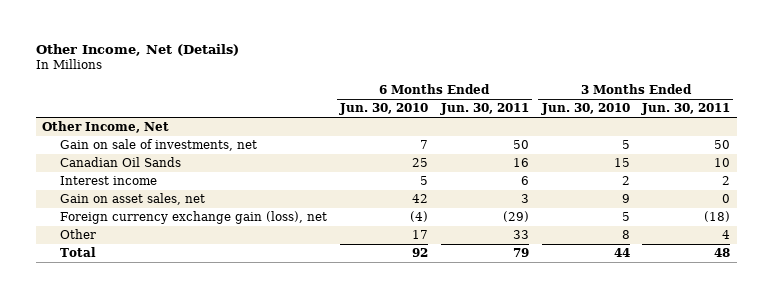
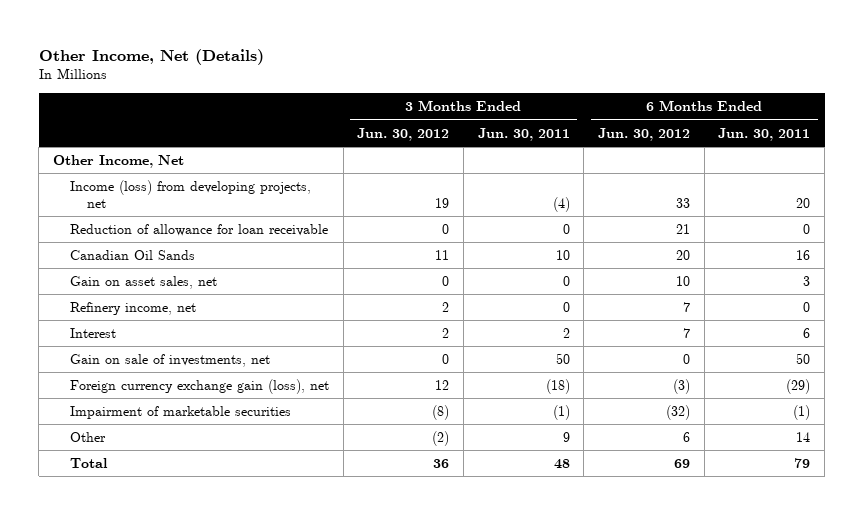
[339,103,429,116] Jun. 30, 2010 -> none
[540,103,630,116] Jun. 30, 2010 -> none
none -> [357,127,450,141] Jun. 30, 2012
none -> [598,127,691,141] Jun. 30, 2012
none -> [69,179,311,208] Income (loss) from developing projects, net
none -> [69,223,328,236] Reduction of allowance for loan receivable
[60,176,158,186] Interest income -> none
none -> [69,301,196,315] Refinery income, net
none -> [69,327,116,338] Interest
[60,139,258,152] Gain on sale of investments, net -> [69,353,270,367] Gain on sale of investments, net
none -> [69,405,291,419] Impairment of marketable securities
[512,230,529,240] 33 -> [796,431,811,442] 14
[722,230,731,240] 4 -> [562,431,570,442] 9

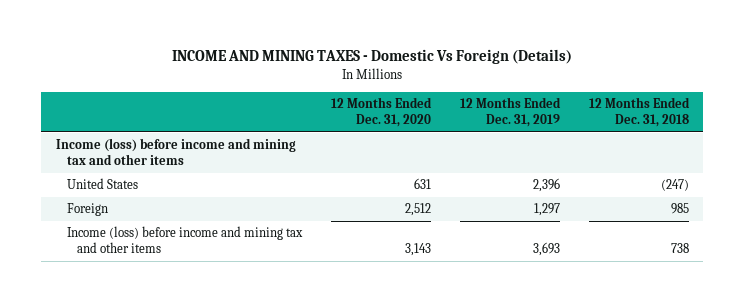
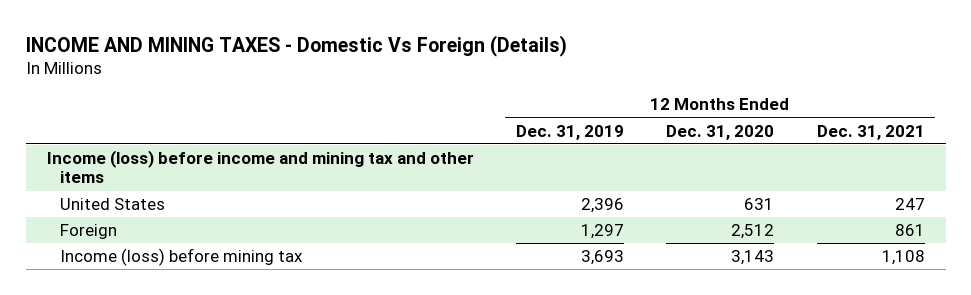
[588,97,690,128] 12 Months Ended Dec. 31, 2018 -> none
none -> [816,124,925,140] Dec. 31, 2021
[66,226,303,254] Income (loss) before income and mining tax and other items -> [59,248,303,267] Income (loss) before mining tax

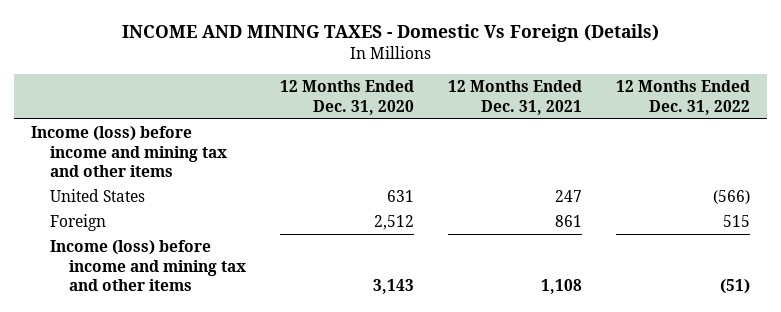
[516,124,625,140] Dec. 31, 2019 -> none
none -> [616,80,751,115] 12 Months Ended Dec. 31, 2022
[59,248,303,267] Income (loss) before mining tax -> [50,239,247,292] Income (loss) before income and mining tax and other items

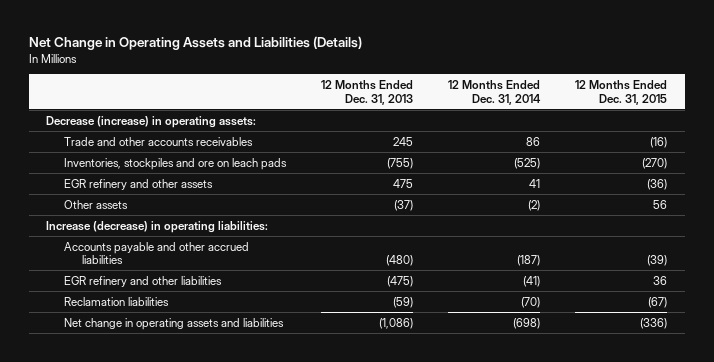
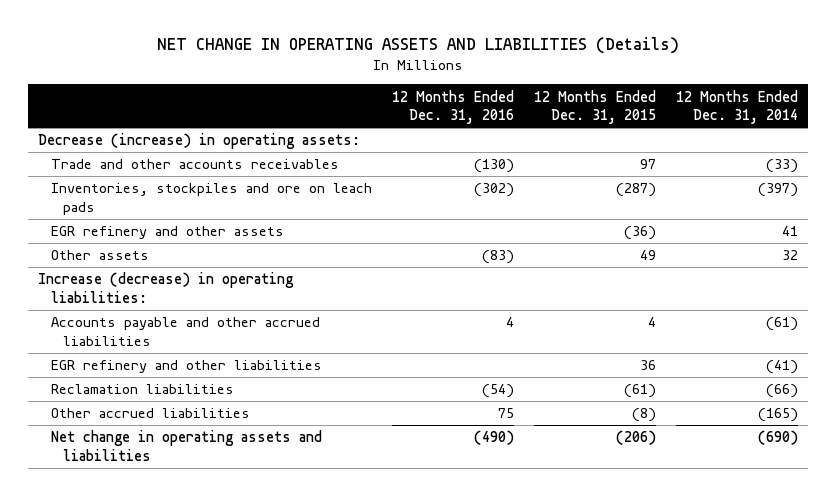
[28,36,362,51] Net Change in Operating Assets and Liabilities (Details) -> [156,37,679,55] NET CHANGE IN OPERATING ASSETS AND LIABILITIES (Details)
[321,80,414,105] 12 Months Ended Dec. 31, 2013 -> none
none -> [391,89,514,124] 12 Months Ended Dec. 31, 2016
[526,136,541,146] 86 -> [765,159,798,174] (33)
[650,136,668,148] (16) -> [639,159,656,170] 97
[514,157,541,169] (525) -> [757,183,798,198] (397)
[642,157,668,169] (270) -> [615,183,656,198] (287)
[528,199,541,211] (2) -> [781,250,798,261] 32
[653,199,668,209] 56 -> [639,250,656,261] 49
[517,255,541,267] (187) -> [765,317,798,332] (61)
[647,255,668,267] (39) -> [647,317,656,328] 4
[521,296,541,308] (70) -> [765,384,798,399] (66)
[648,296,668,308] (67) -> [623,384,656,399] (61)
none -> [50,408,250,419] Other accrued liabilities
[513,317,541,329] (698) -> [757,430,798,446] (690)
[640,317,668,329] (336) -> [615,430,656,446] (206)

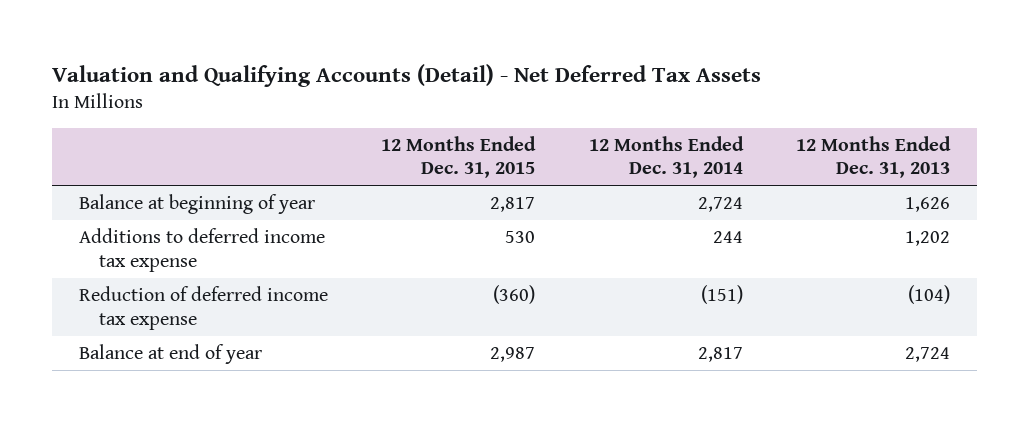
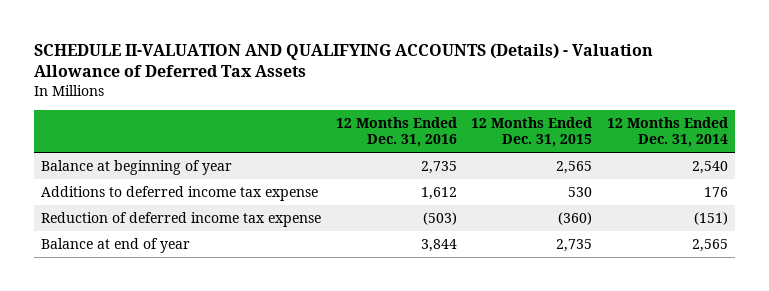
[51,64,761,88] Valuation and Qualifying Accounts (Detail) - Net Deferred Tax Assets -> [34,42,654,78] SCHEDULE II-VALUATION AND QUALIFYING ACCOUNTS (Details) - Valuation Allowance of Deferred Tax Assets
[796,135,952,179] 12 Months Ended Dec. 31, 2013 -> none
none -> [335,116,457,148] 12 Months Ended Dec. 31, 2016
[490,197,536,213] 2,817 -> [556,160,593,174] 2,565
[697,197,743,213] 2,724 -> [691,160,728,174] 2,540
[712,231,743,244] 244 -> [703,186,728,197] 176
[490,347,536,363] 2,987 -> [556,238,593,252] 2,735
[697,347,743,363] 2,817 -> [691,238,728,252] 2,565

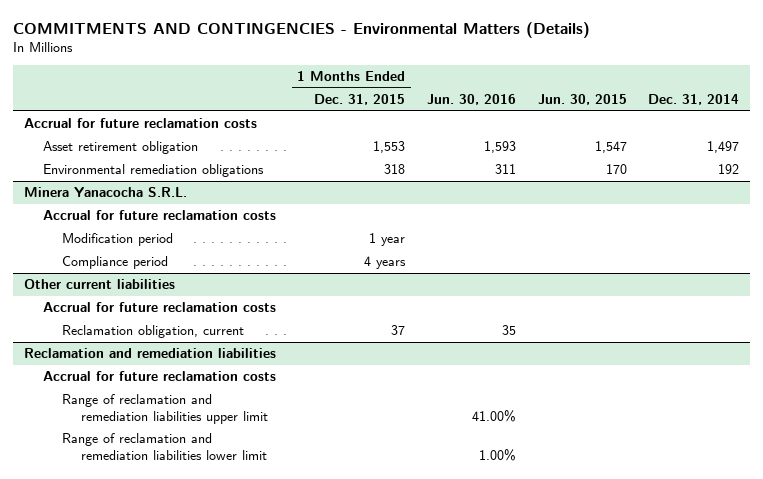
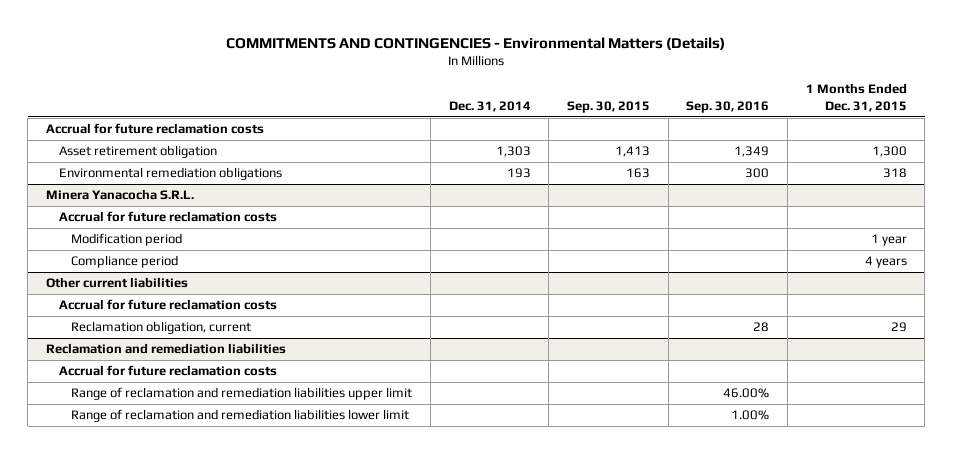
[426,94,516,106] Jun. 30, 2016 -> none
[537,94,627,106] Jun. 30, 2015 -> none
none -> [567,100,651,113] Sep. 30, 2015
none -> [686,100,770,113] Sep. 30, 2016
[373,141,406,154] 1,553 -> [871,146,907,158] 1,300
[707,141,740,154] 1,497 -> [495,146,531,158] 1,303
[718,164,740,175] 192 -> [506,168,531,179] 193
[391,325,406,336] 37 -> [890,322,907,333] 29

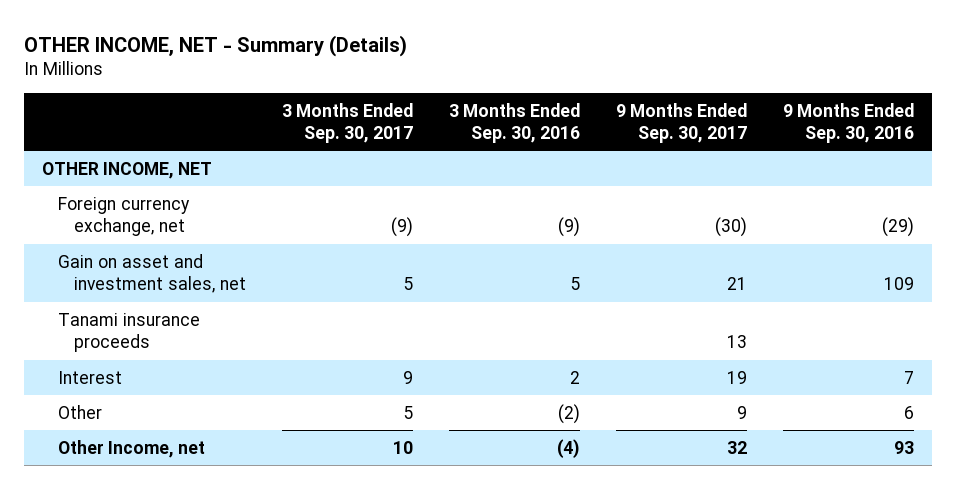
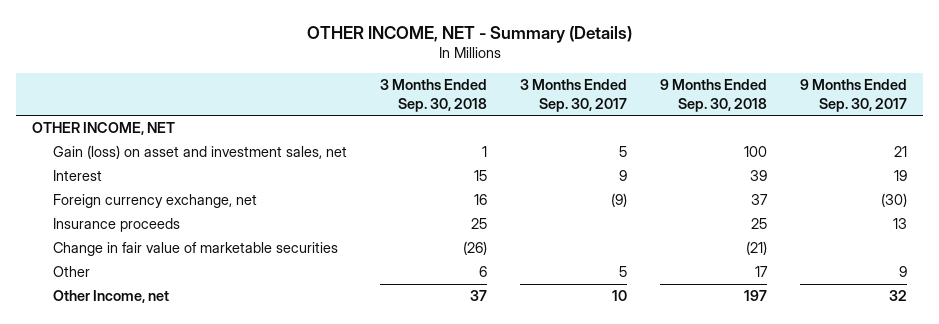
[448,102,580,144] 3 Months Ended Sep. 30, 2016 -> none
[782,102,914,144] 9 Months Ended Sep. 30, 2016 -> none
none -> [380,79,488,112] 3 Months Ended Sep. 30, 2018
none -> [660,79,768,112] 9 Months Ended Sep. 30, 2018
[58,312,201,353] Tanami insurance proceeds -> none
[58,253,246,294] Gain on asset and investment sales, net -> [53,145,348,160] Gain (loss) on asset and investment sales, net
[58,196,191,237] Foreign currency exchange, net -> [53,194,258,209] Foreign currency exchange, net
none -> [53,218,181,233] Insurance proceeds
none -> [53,242,339,257] Change in fair value of marketable securities

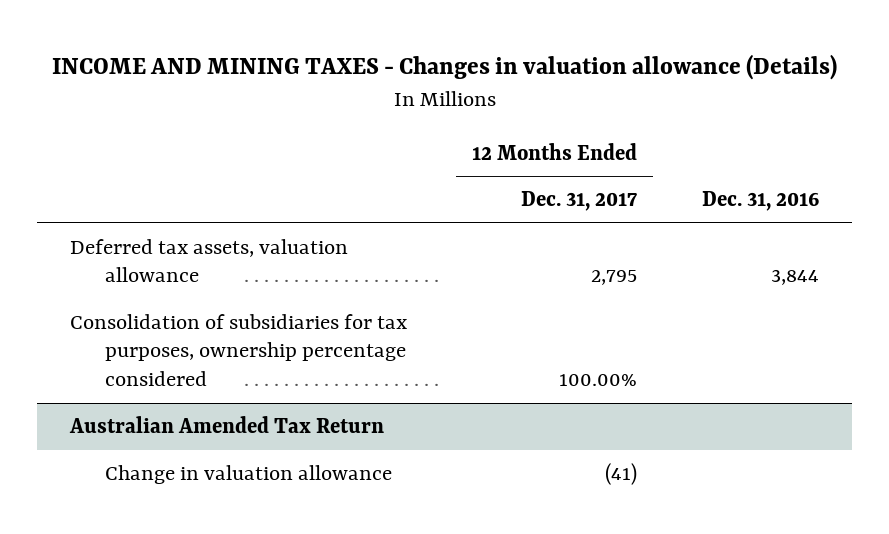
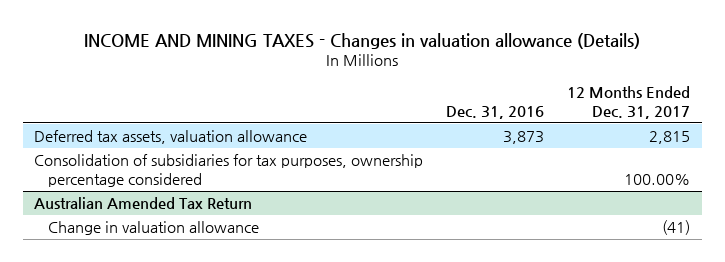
[591,270,638,286] 2,795 -> [649,131,691,145] 2,815
[771,269,820,286] 3,844 -> [503,131,545,145] 3,873

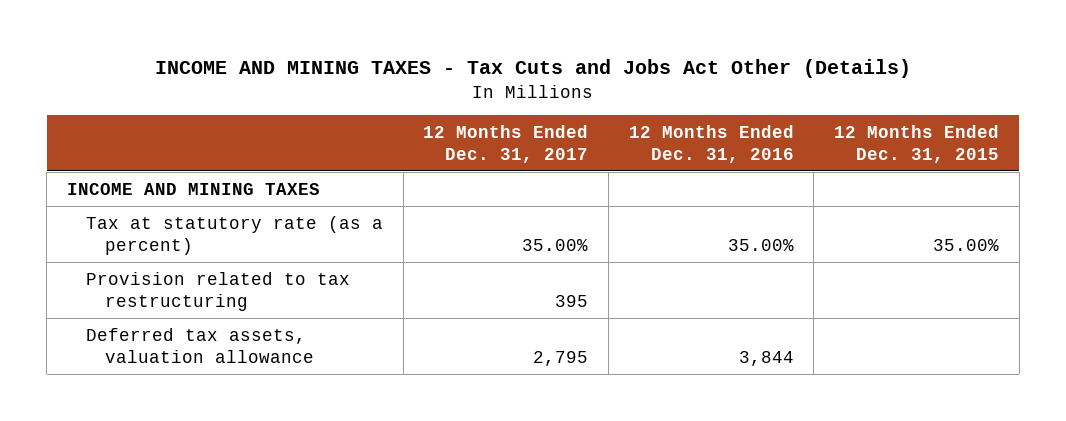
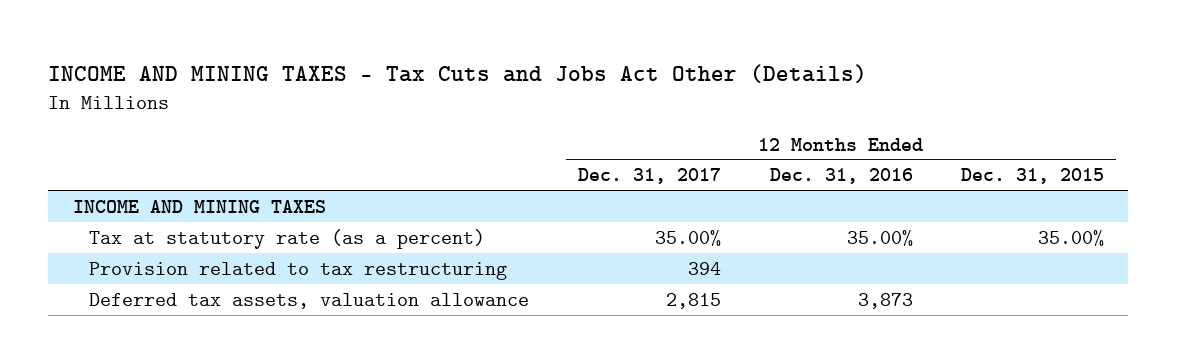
[555,294,589,307] 395 -> [687,261,721,275] 394
[533,350,589,366] 2,795 -> [665,292,721,309] 2,815
[738,350,794,366] 3,844 -> [857,292,913,309] 3,873

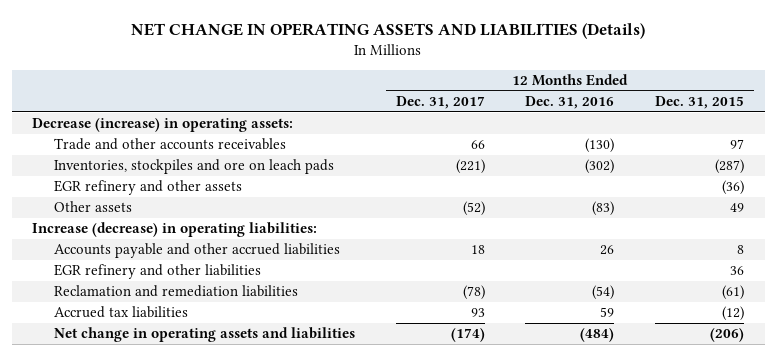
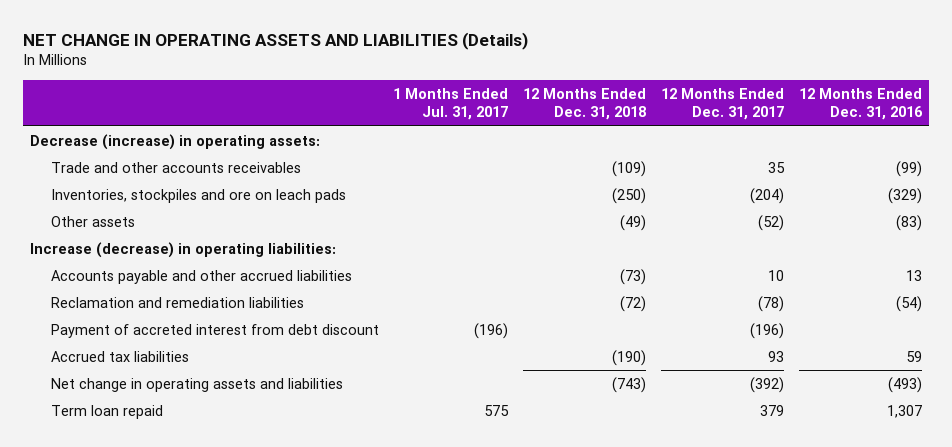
[655,96,745,110] Dec. 31, 2015 -> none
none -> [393,87,509,121] 1 Months Ended Jul. 31, 2017
none -> [523,87,647,121] 12 Months Ended Dec. 31, 2018
[54,180,243,196] EGR refinery and other assets -> none
[470,140,485,150] 66 -> [768,161,786,173] 35
[585,138,615,154] (130) -> [896,160,923,177] (99)
[455,159,485,175] (221) -> [750,187,785,204] (204)
[585,159,615,175] (302) -> [888,187,923,204] (329)
[54,264,262,280] EGR refinery and other liabilities -> none
[470,245,485,255] 18 -> [768,269,785,281] 10
[600,245,615,256] 26 -> [906,269,923,281] 13
none -> [50,323,379,338] Payment of accreted interest from debt discount
[450,328,485,343] (174) -> [750,376,785,393] (392)
[580,328,615,343] (484) -> [888,376,923,393] (493)
none -> [50,404,163,419] Term loan repaid

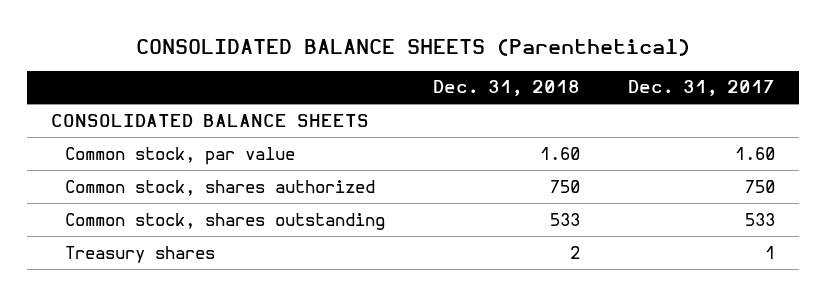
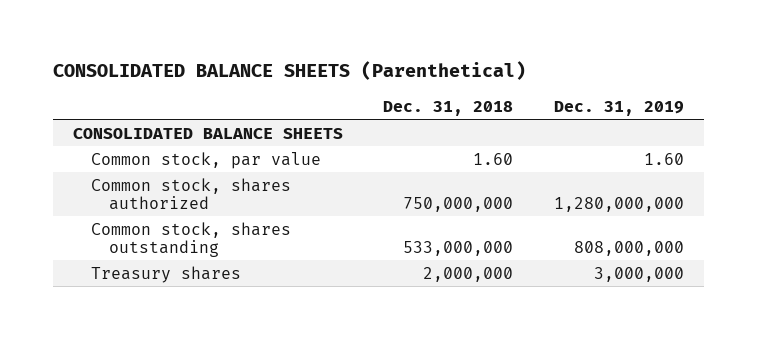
[628,80,776,97] Dec. 31, 2017 -> none
none -> [553,100,684,116] Dec. 31, 2019
[550,179,581,193] 750 -> [403,196,514,212] 750,000,000
[550,212,581,226] 533 -> [403,240,514,256] 533,000,000
[570,245,581,259] 2 -> [423,266,514,282] 2,000,000

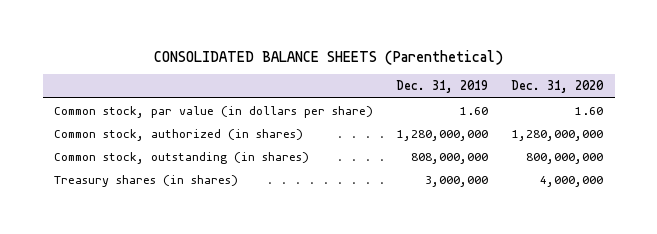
[383,100,514,116] Dec. 31, 2018 -> none
none -> [511,80,605,94] Dec. 31, 2020
[72,127,343,139] CONSOLIDATED BALANCE SHEETS -> none
[91,151,322,169] Common stock, par value -> [54,106,374,119] Common stock, par value (in dollars per share)
[91,177,292,210] Common stock, shares authorized -> [54,129,304,142] Common stock, authorized (in shares)
[91,221,292,257] Common stock, shares outstanding -> [54,152,310,165] Common stock, outstanding (in shares)
[91,265,242,283] Treasury shares -> [54,175,239,188] Treasury shares (in shares)

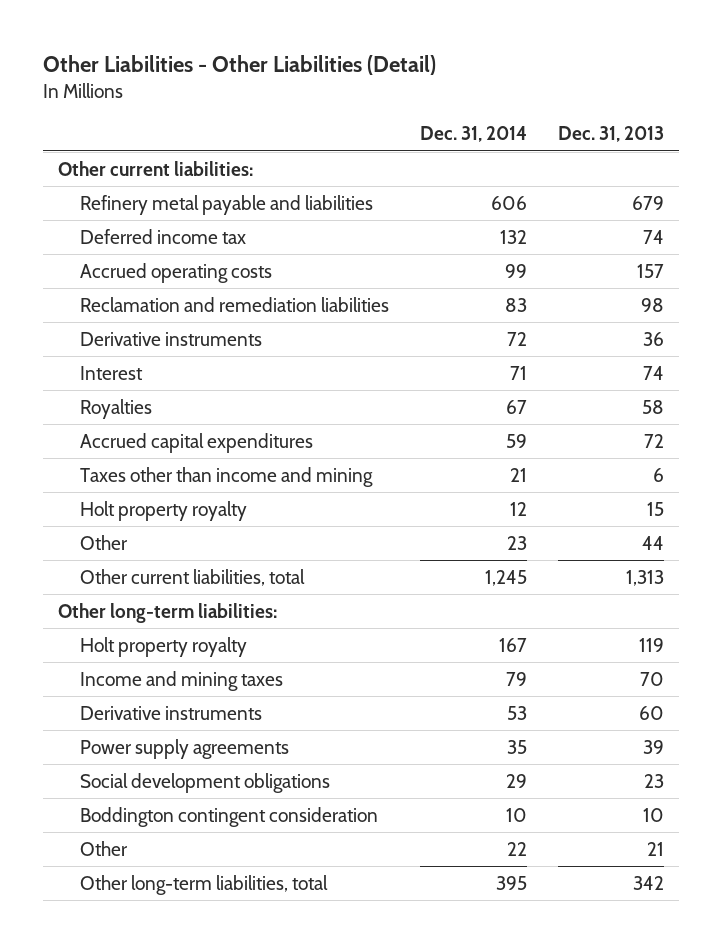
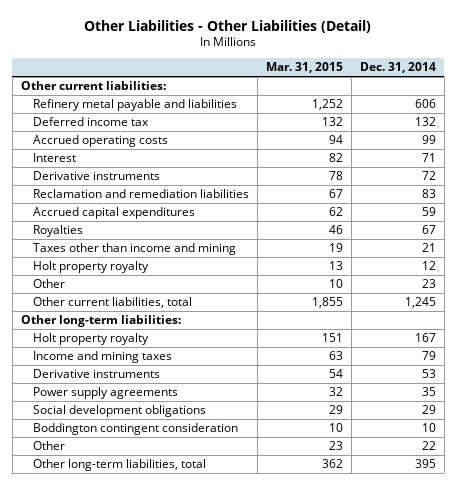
[557,126,664,143] Dec. 31, 2013 -> none
none -> [266,62,344,74] Mar. 31, 2015
[79,331,262,346] Derivative instruments -> [33,171,161,181] Derivative instruments
[79,296,389,312] Reclamation and remediation liabilities -> [33,189,250,199] Reclamation and remediation liabilities
[79,398,152,419] Royalties -> [33,225,84,238] Royalties

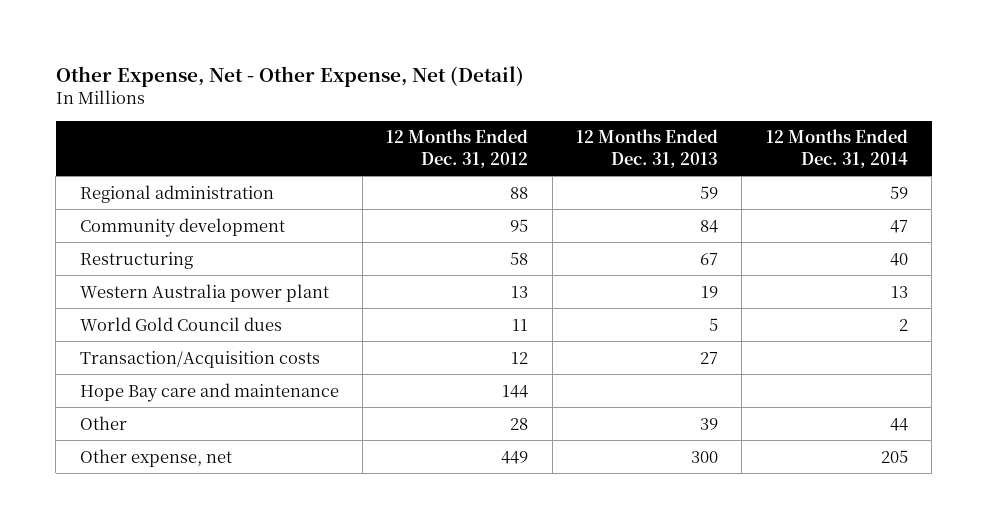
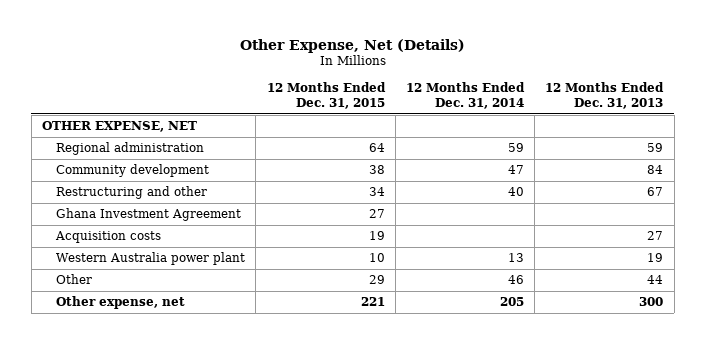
[55,65,524,87] Other Expense, Net - Other Expense, Net (Detail) -> [239,38,465,53] Other Expense, Net (Details)
[386,129,529,168] 12 Months Ended Dec. 31, 2012 -> none
none -> [266,82,386,109] 12 Months Ended Dec. 31, 2015
none -> [41,121,197,133] OTHER EXPENSE, NET
[79,251,193,269] Restructuring -> [56,186,208,200] Restructuring and other
none -> [56,208,242,222] Ghana Investment Agreement
none -> [55,231,162,244] Acquisition costs
[79,316,282,331] World Gold Council dues -> none
[79,350,320,368] Transaction/Acquisition costs -> none
[79,382,339,402] Hope Bay care and maintenance -> none
[699,417,718,430] 39 -> [647,275,664,285] 44
[889,417,908,431] 44 -> [508,275,525,285] 46

